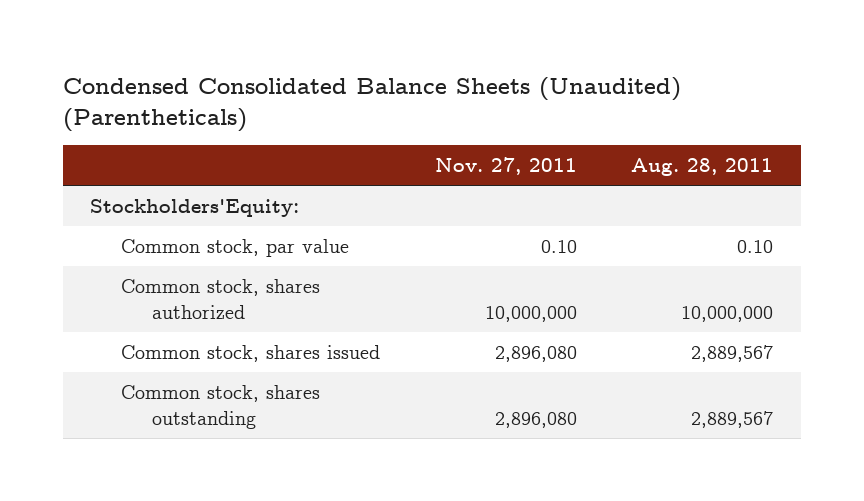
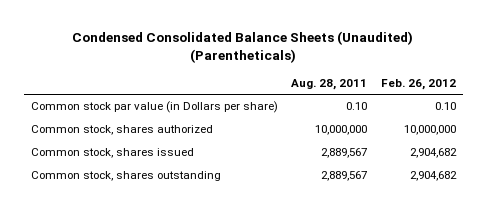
[434,157,577,176] Nov. 27, 2011 -> none
none -> [381,78,457,90] Feb. 26, 2012
[90,198,300,217] Stockholders'Equity: -> none
[121,238,350,257] Common stock, par value -> [30,101,278,114] Common stock par value (in Dollars per share)

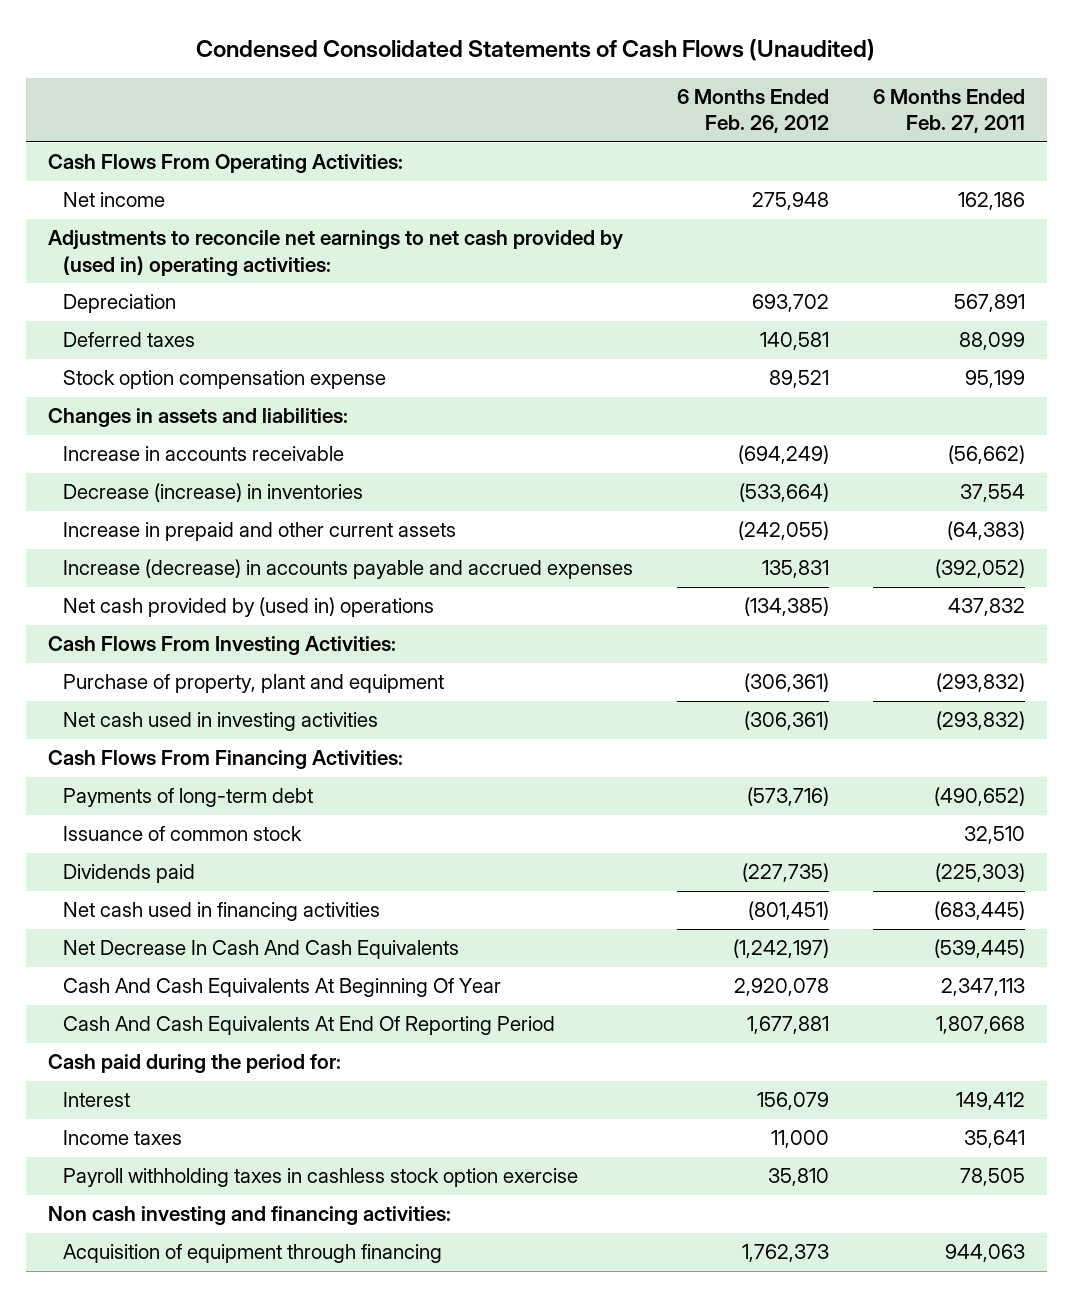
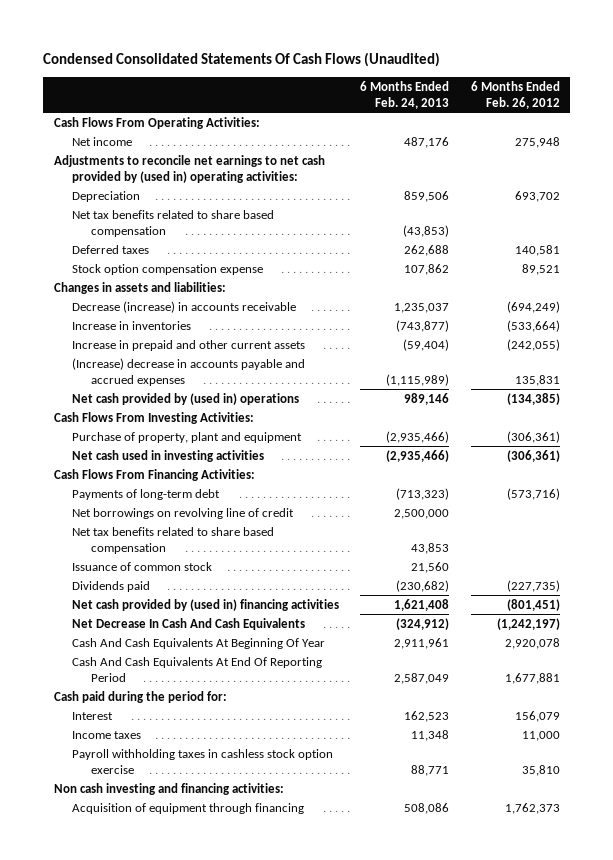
[196,39,876,62] Condensed Consolidated Statements of Cash Flows (Unaudited) -> [43,51,441,67] Condensed Consolidated Statements Of Cash Flows (Unaudited)
[873,89,1026,134] 6 Months Ended Feb. 27, 2011 -> none
none -> [360,80,450,109] 6 Months Ended Feb. 24, 2013
none -> [72,210,275,237] Net tax benefits related to share based compensation
[62,446,344,462] Increase in accounts receivable -> [72,301,297,314] Decrease (increase) in accounts receivable
[62,483,363,503] Decrease (increase) in inventories -> [72,321,192,331] Increase in inventories
[62,559,633,580] Increase (decrease) in accounts payable and accrued expenses -> [72,358,306,386] (Increase) decrease in accounts payable and accrued expenses
none -> [72,508,295,520] Net borrowings on revolving line of credit
none -> [72,527,275,554] Net tax benefits related to share based compensation
[62,902,380,922] Net cash used in financing activities -> [72,599,340,612] Net cash provided by (used in) financing activities

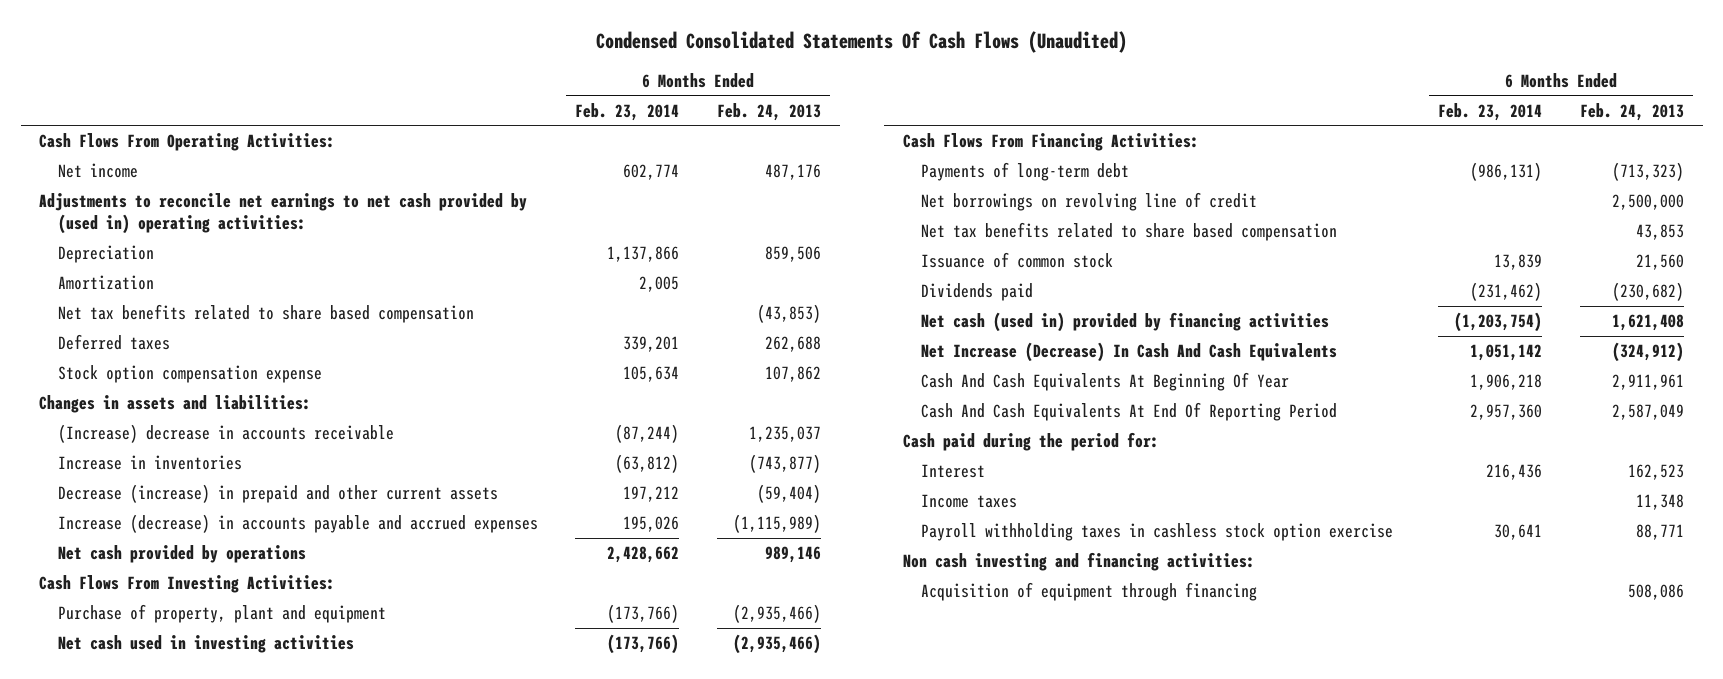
[470,80,560,109] 6 Months Ended Feb. 26, 2012 -> none
none -> [575,102,680,121] Feb. 23, 2014
none -> [57,275,154,291] Amortization
[72,301,297,314] Decrease (increase) in accounts receivable -> [57,424,394,444] (Increase) decrease in accounts receivable
[72,340,306,352] Increase in prepaid and other current assets -> [57,484,498,504] Decrease (increase) in prepaid and other current assets
[72,358,306,386] (Increase) decrease in accounts payable and accrued expenses -> [57,514,538,534] Increase (decrease) in accounts payable and accrued expenses
[72,393,300,406] Net cash provided by (used in) operations -> [57,545,306,564] Net cash provided by operations
[72,599,340,612] Net cash provided by (used in) financing activities -> [920,312,1329,333] Net cash (used in) provided by financing activities
[72,618,306,631] Net Decrease In Cash And Cash Equivalents -> [920,342,1337,363] Net Increase (Decrease) In Cash And Cash Equivalents

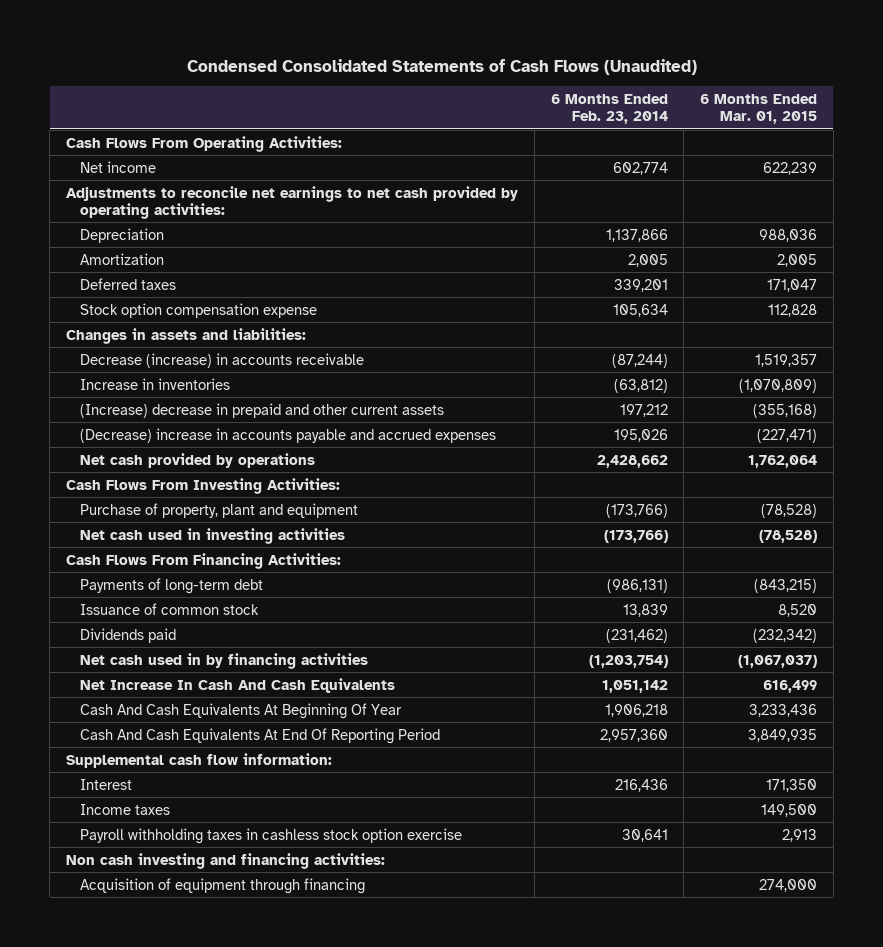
[595,31,1127,54] Condensed Consolidated Statements Of Cash Flows (Unaudited) -> [186,58,697,75] Condensed Consolidated Statements of Cash Flows (Unaudited)
[716,102,821,121] Feb. 24, 2013 -> none
none -> [700,93,818,124] 6 Months Ended Mar. 01, 2015
[39,193,528,234] Adjustments to reconcile net earnings to net cash provided by (used in) operating activities: -> [66,185,519,219] Adjustments to reconcile net earnings to net cash provided by operating activities:
[57,304,474,324] Net tax benefits related to share based compensation -> none
[57,424,394,444] (Increase) decrease in accounts receivable -> [80,352,365,368] Decrease (increase) in accounts receivable
[57,484,498,504] Decrease (increase) in prepaid and other current assets -> [80,402,445,418] (Increase) decrease in prepaid and other current assets
[57,514,538,534] Increase (decrease) in accounts payable and accrued expenses -> [80,427,497,443] (Decrease) increase in accounts payable and accrued expenses
[920,192,1257,212] Net borrowings on revolving line of credit -> none
[920,222,1337,242] Net tax benefits related to share based compensation -> none
[920,312,1329,333] Net cash (used in) provided by financing activities -> [80,652,369,669] Net cash used in by financing activities
[920,342,1337,363] Net Increase (Decrease) In Cash And Cash Equivalents -> [80,677,396,693] Net Increase In Cash And Cash Equivalents
[902,432,1159,452] Cash paid during the period for: -> none
none -> [66,752,333,768] Supplemental cash flow information:

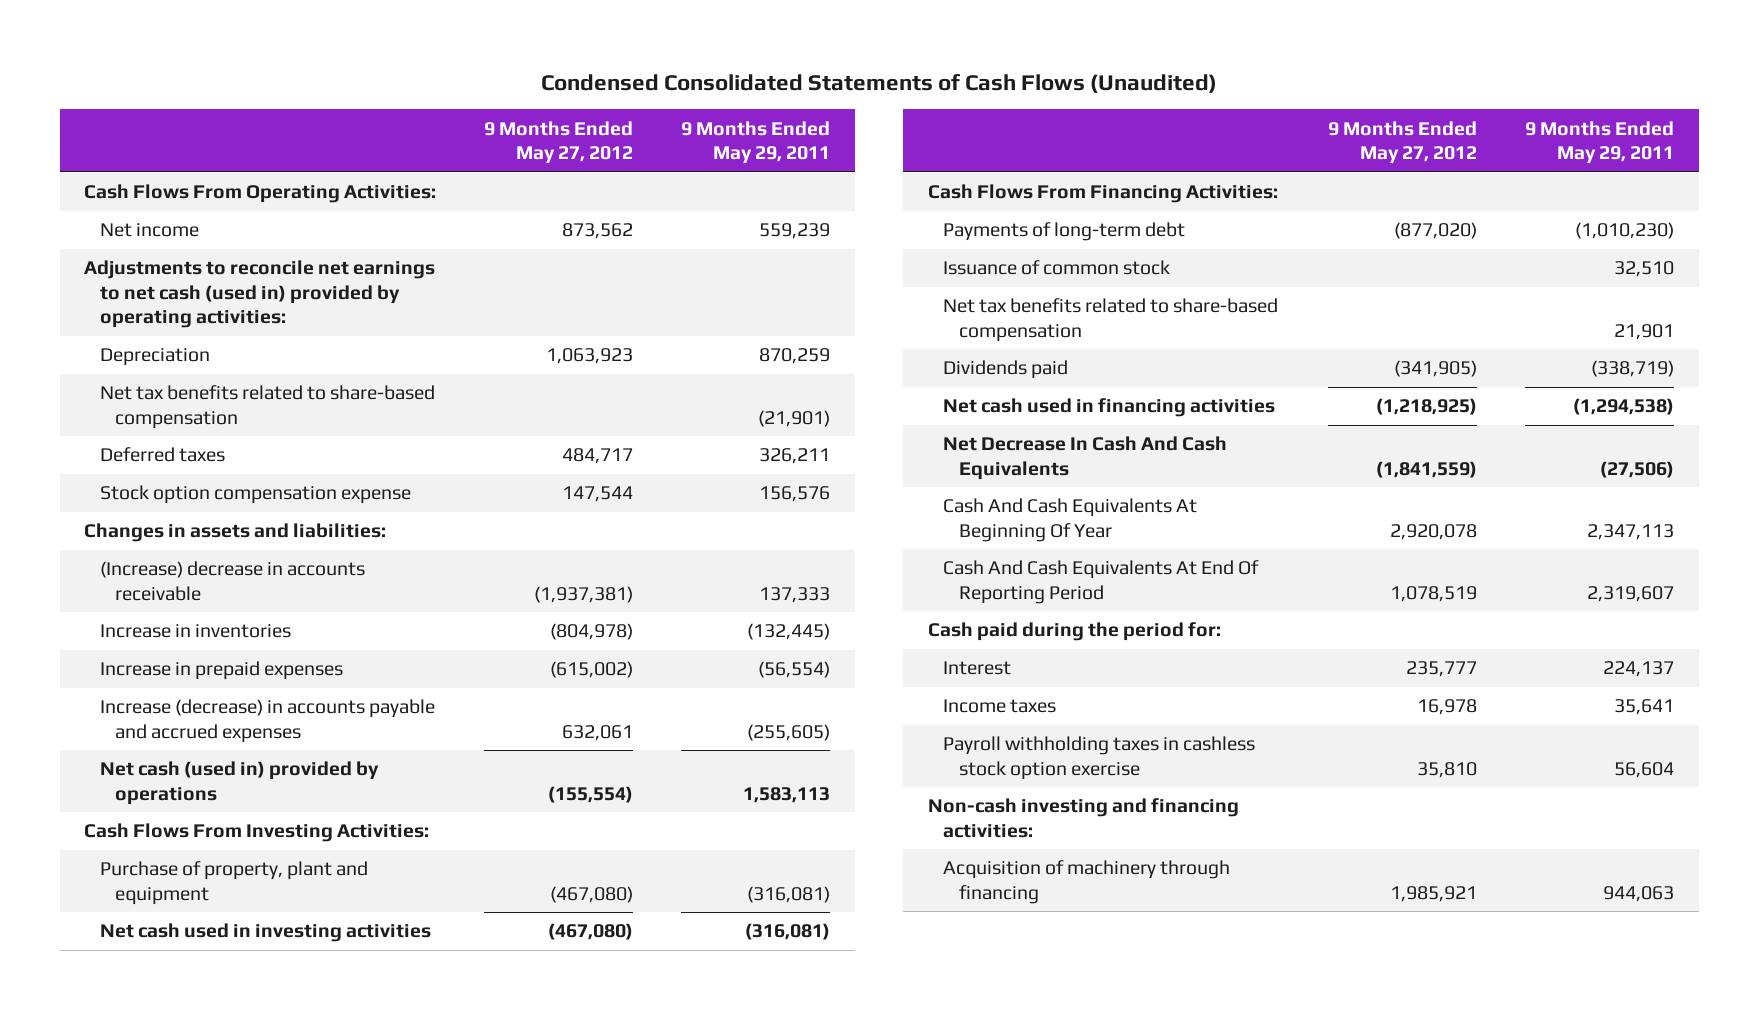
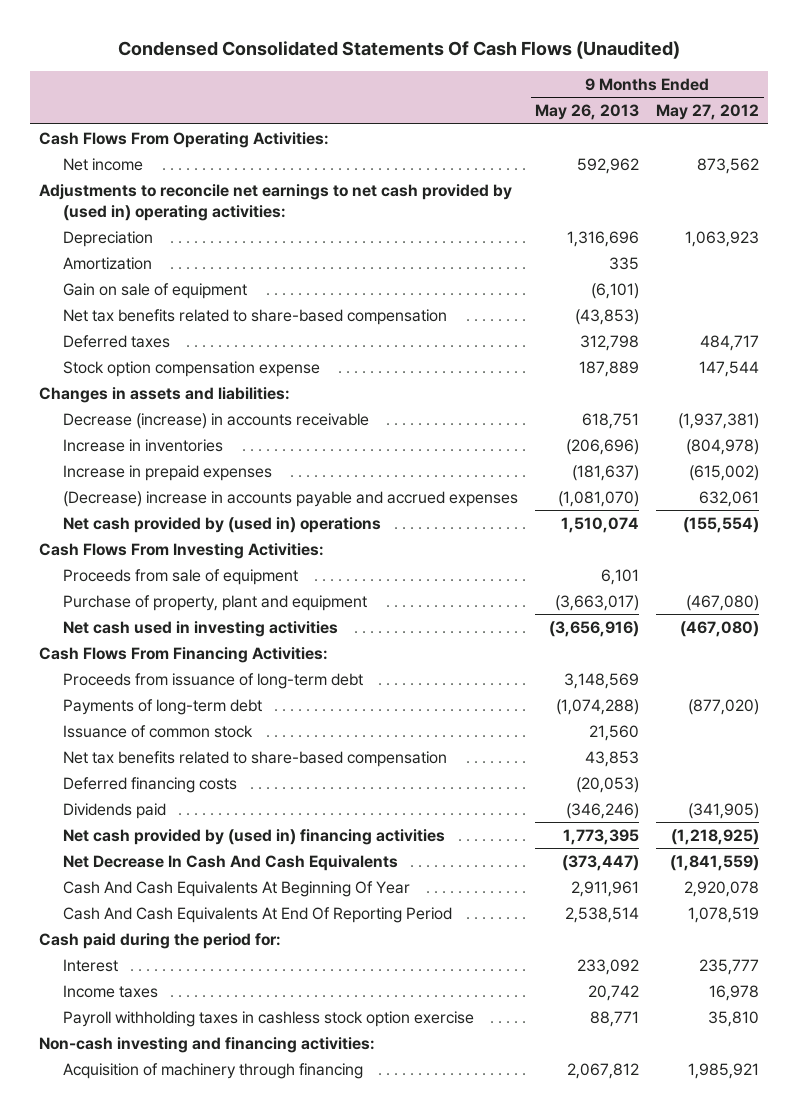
[541,73,1218,93] Condensed Consolidated Statements of Cash Flows (Unaudited) -> [117,41,680,60] Condensed Consolidated Statements Of Cash Flows (Unaudited)
[681,120,831,165] 9 Months Ended May 29, 2011 -> none
none -> [534,104,639,121] May 26, 2013
[83,260,435,329] Adjustments to reconcile net earnings to net cash (used in) provided by operating activities: -> [38,183,512,221] Adjustments to reconcile net earnings to net cash provided by (used in) operating activities:
none -> [62,256,152,270] Amortization
none -> [62,282,247,299] Gain on sale of equipment
[99,561,365,601] (Increase) decrease in accounts receivable -> [62,412,369,429] Decrease (increase) in accounts receivable
[99,699,435,743] Increase (decrease) in accounts payable and accrued expenses -> [62,490,518,507] (Decrease) increase in accounts payable and accrued expenses
[99,761,379,805] Net cash (used in) provided by operations -> [62,516,381,533] Net cash provided by (used in) operations
none -> [62,568,298,585] Proceeds from sale of equipment
none -> [62,672,363,689] Proceeds from issuance of long-term debt
none -> [62,776,237,793] Deferred financing costs
[943,398,1276,418] Net cash used in financing activities -> [62,828,445,845] Net cash provided by (used in) financing activities

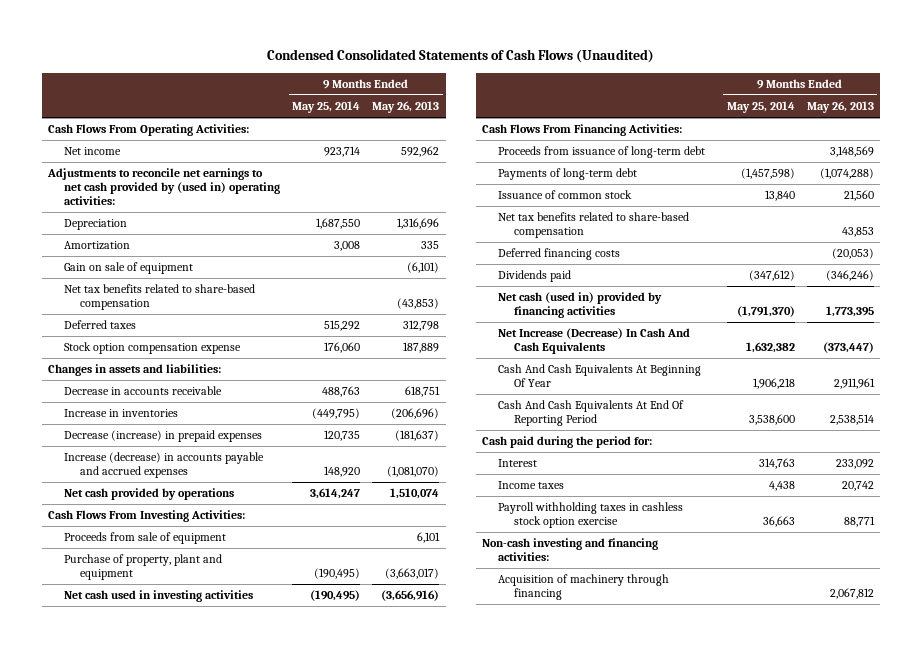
[117,41,680,60] Condensed Consolidated Statements Of Cash Flows (Unaudited) -> [266,49,654,64] Condensed Consolidated Statements of Cash Flows (Unaudited)
[656,104,760,121] May 27, 2012 -> none
none -> [292,101,361,114] May 25, 2014
[62,412,369,429] Decrease (increase) in accounts receivable -> [63,386,222,396] Decrease in accounts receivable
[62,464,272,481] Increase in prepaid expenses -> [63,430,262,443] Decrease (increase) in prepaid expenses
[62,490,518,507] (Decrease) increase in accounts payable and accrued expenses -> [63,452,264,479] Increase (decrease) in accounts payable and accrued expenses
[62,516,381,533] Net cash provided by (used in) operations -> [63,488,234,501] Net cash provided by operations
[62,828,445,845] Net cash provided by (used in) financing activities -> [498,292,663,319] Net cash (used in) provided by financing activities
[62,854,398,871] Net Decrease In Cash And Cash Equivalents -> [498,328,691,355] Net Increase (Decrease) In Cash And Cash Equivalents

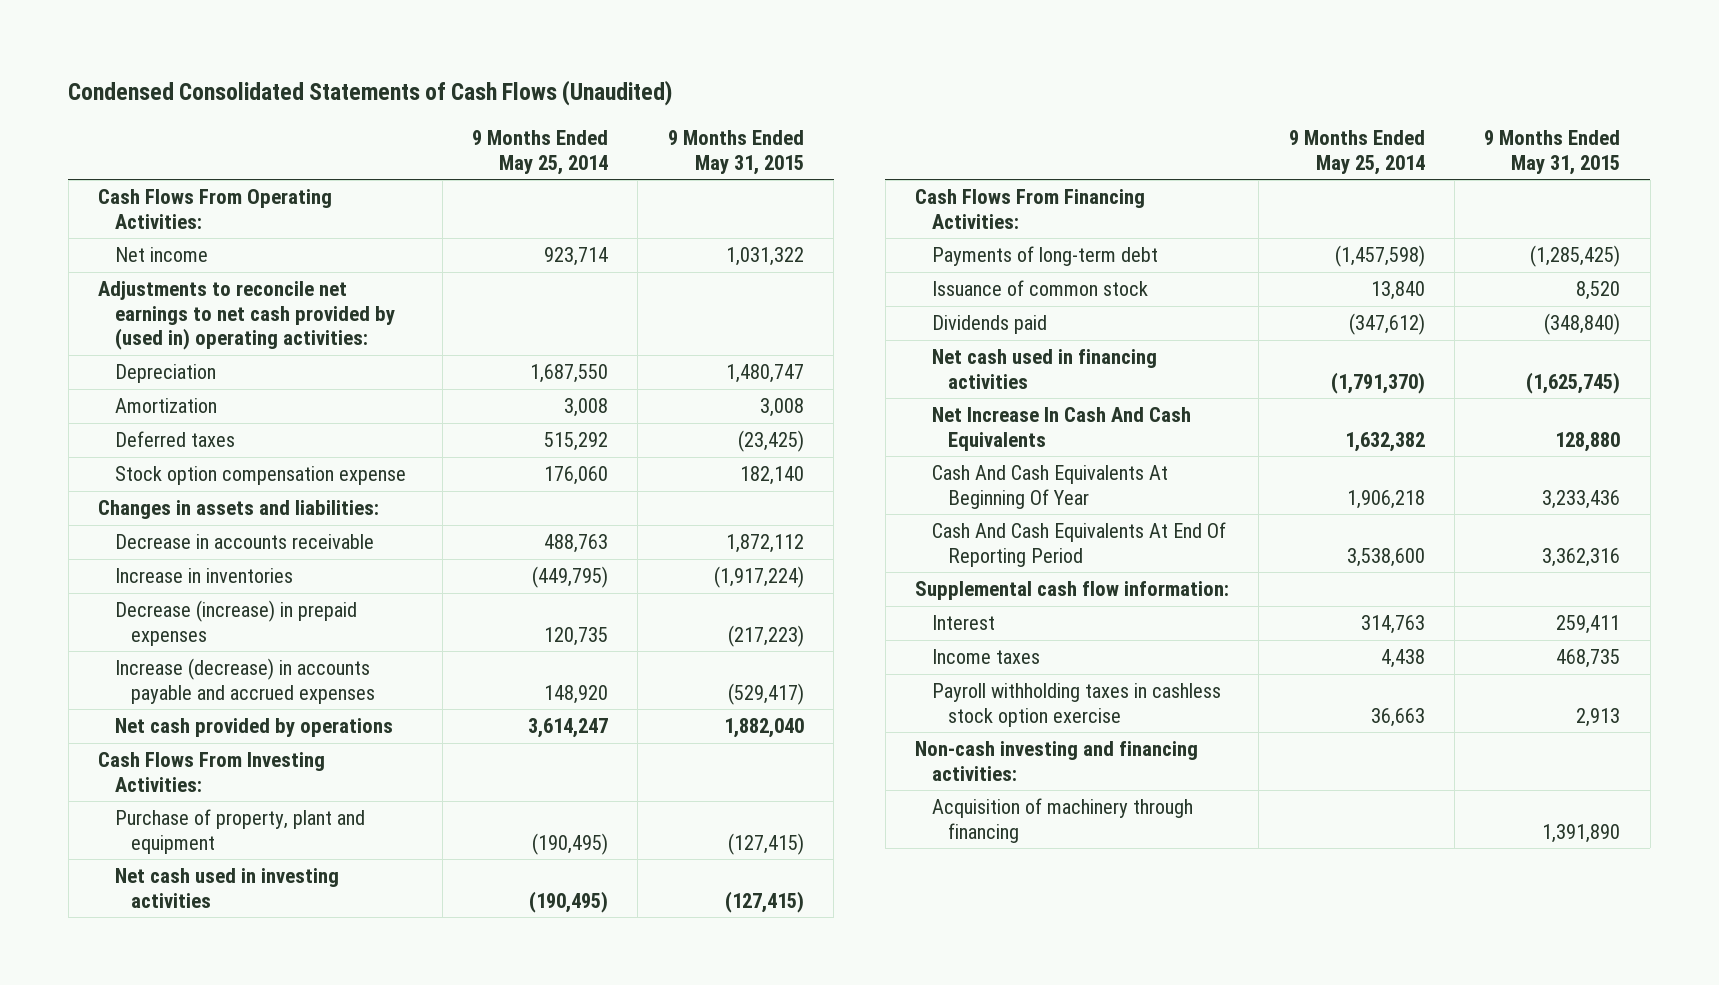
[372,101,440,114] May 26, 2013 -> none
none -> [667,130,804,175] 9 Months Ended May 31, 2015
[63,262,193,275] Gain on sale of equipment -> none
[63,284,255,311] Net tax benefits related to share-based compensation -> none
[63,532,226,545] Proceeds from sale of equipment -> none
[498,146,706,159] Proceeds from issuance of long-term debt -> none
[498,212,690,239] Net tax benefits related to share-based compensation -> none
[498,248,621,261] Deferred financing costs -> none
[498,292,663,319] Net cash (used in) provided by financing activities -> [931,349,1157,389] Net cash used in financing activities
[498,328,691,355] Net Increase (Decrease) In Cash And Cash Equivalents -> [931,407,1191,451] Net Increase In Cash And Cash Equivalents
[482,436,653,449] Cash paid during the period for: -> none
none -> [915,581,1230,601] Supplemental cash flow information:

